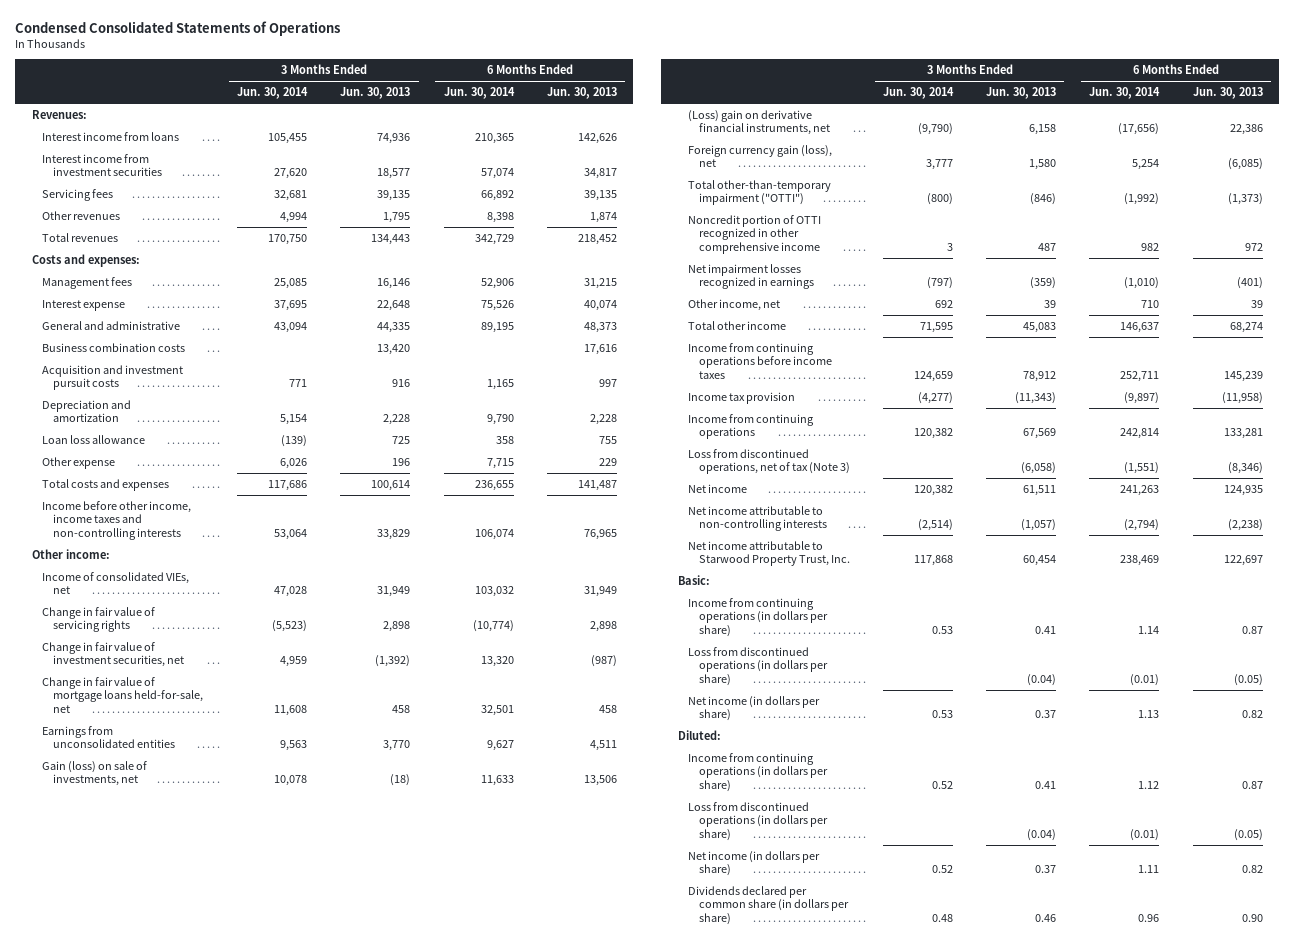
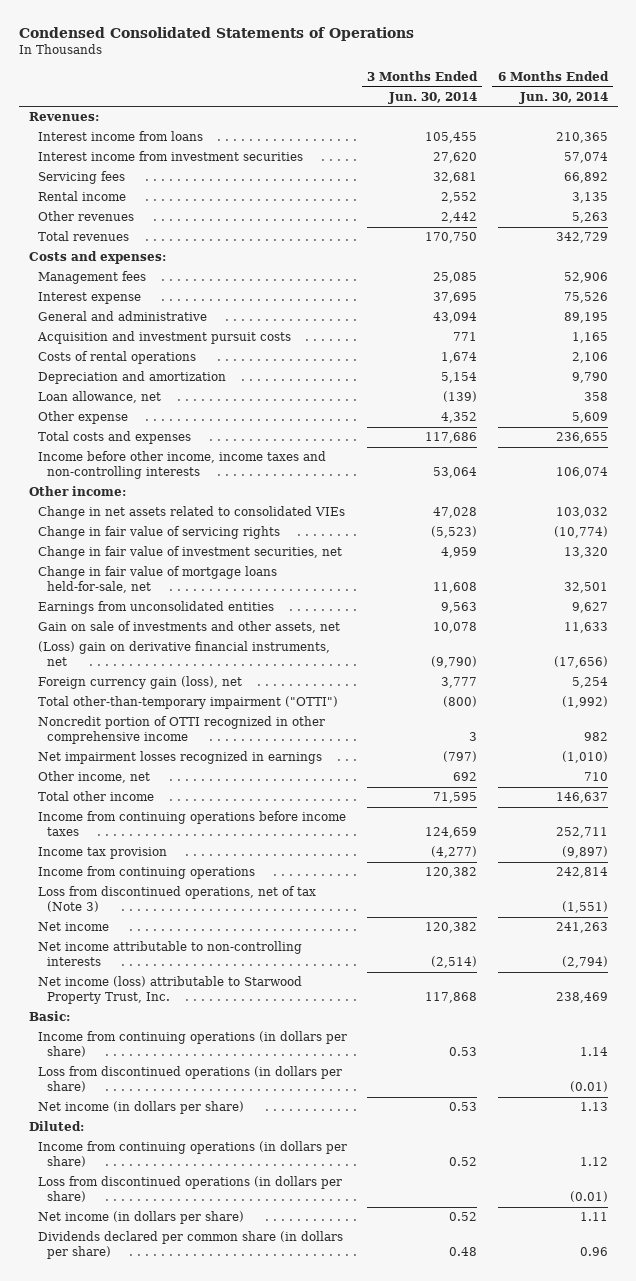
[340,87,411,100] Jun. 30, 2013 -> none
[546,87,617,100] Jun. 30, 2013 -> none
none -> [37,191,126,202] Rental income
[280,212,308,224] 4,994 -> [441,212,478,224] 2,442
[486,212,514,224] 8,398 -> [571,212,608,224] 5,263
[42,343,186,353] Business combination costs -> none
none -> [37,351,196,365] Costs of rental operations
[42,435,146,445] Loan loss allowance -> [37,391,161,404] Loan allowance, net
[280,458,308,470] 6,026 -> [441,412,478,424] 4,352
[486,458,514,470] 7,715 -> [571,412,608,424] 5,609
[42,572,190,595] Income of consolidated VIEs, net -> [37,506,345,520] Change in net assets related to consolidated VIEs
[42,761,148,787] Gain (loss) on sale of investments, net -> [37,621,340,634] Gain on sale of investments and other assets, net
[688,541,850,567] Net income attributable to Starwood Property Trust, Inc. -> [37,976,302,1005] Net income (loss) attributable to Starwood Property Trust, Inc.

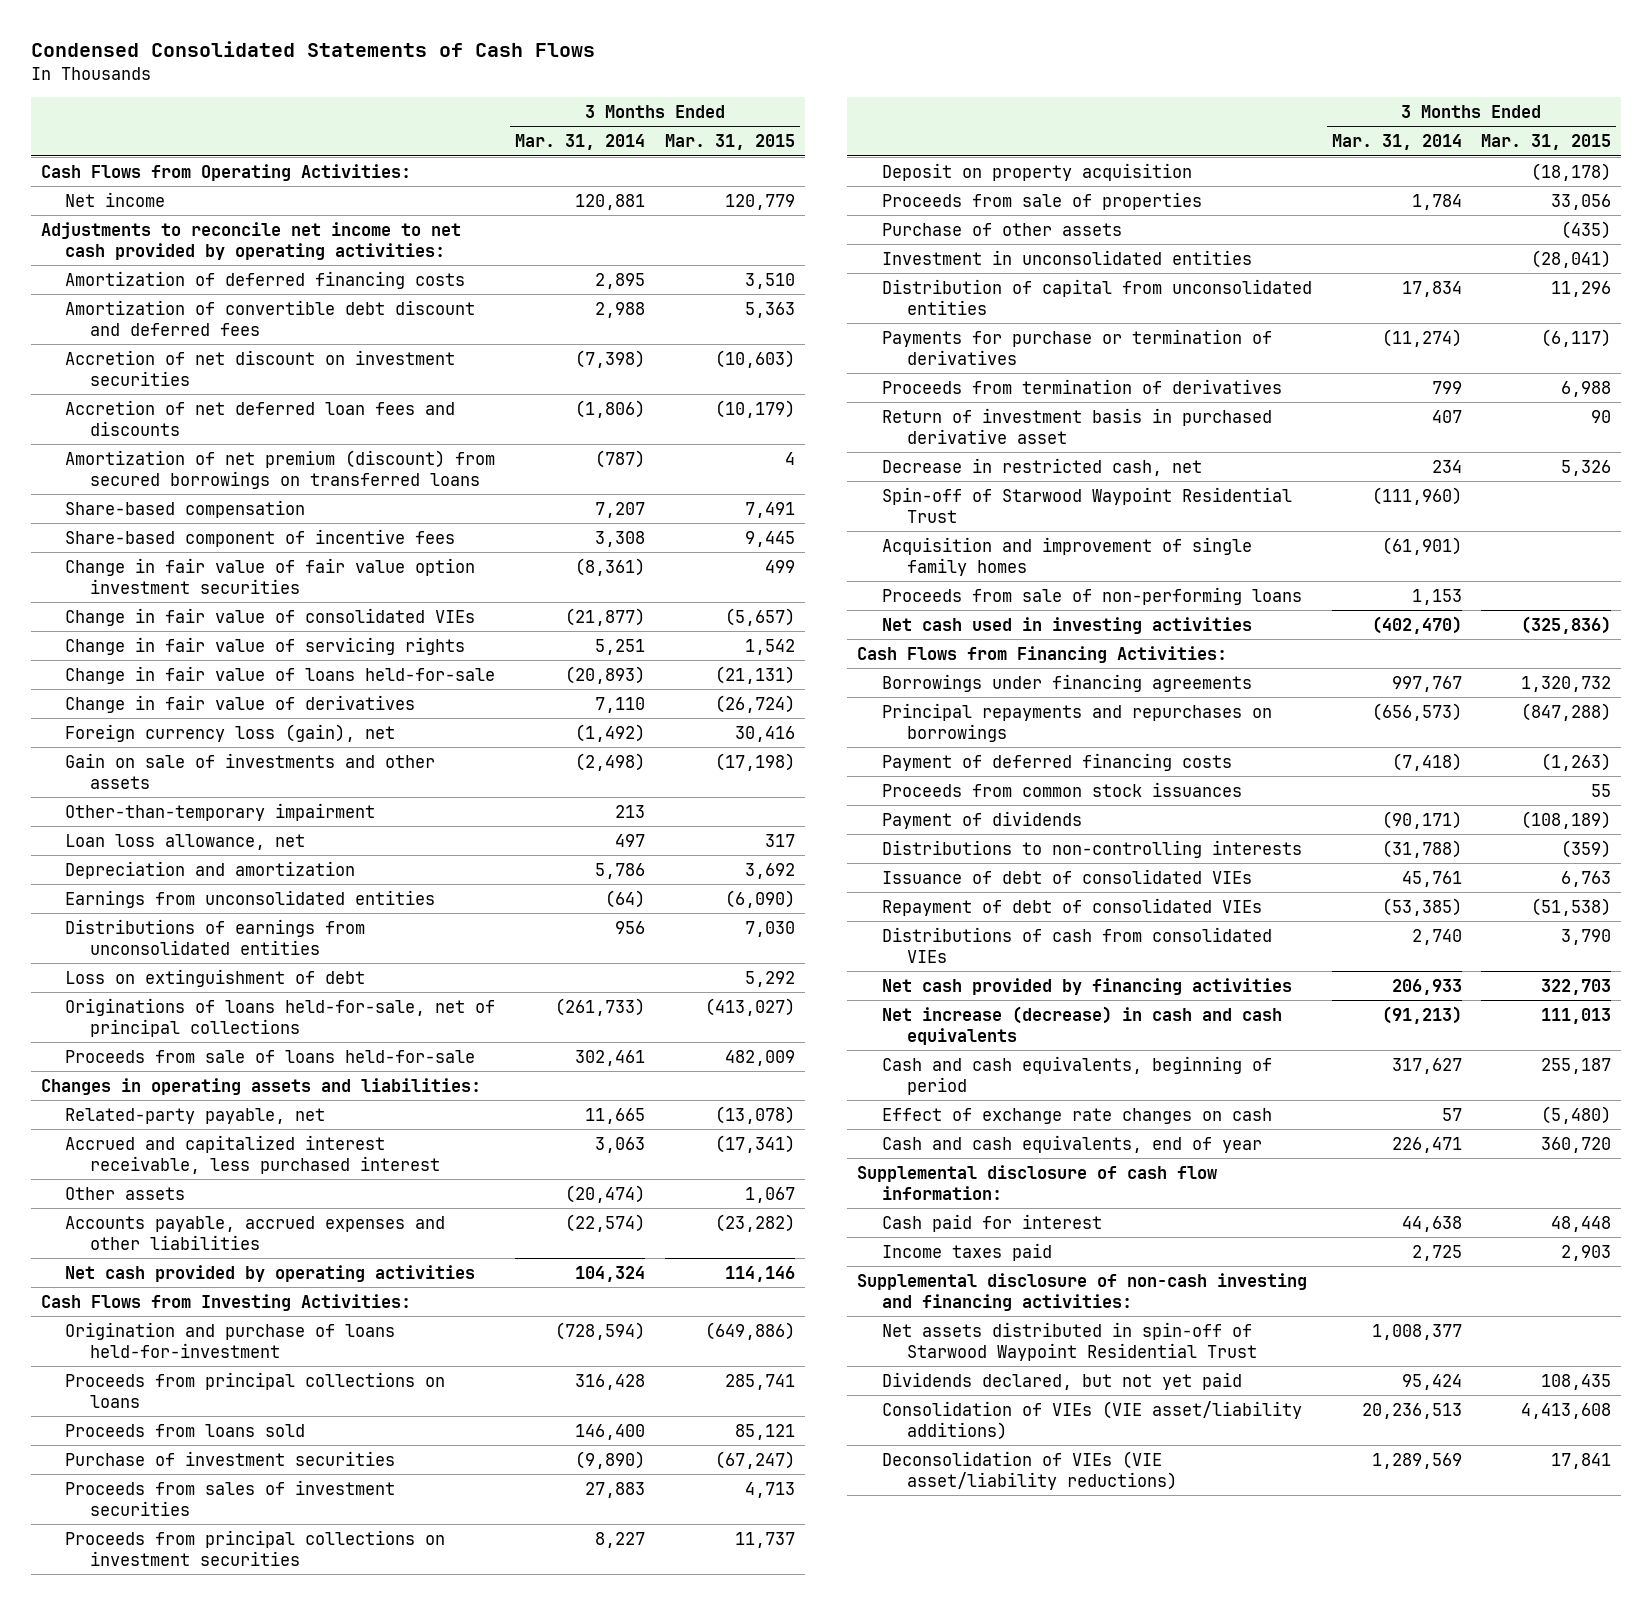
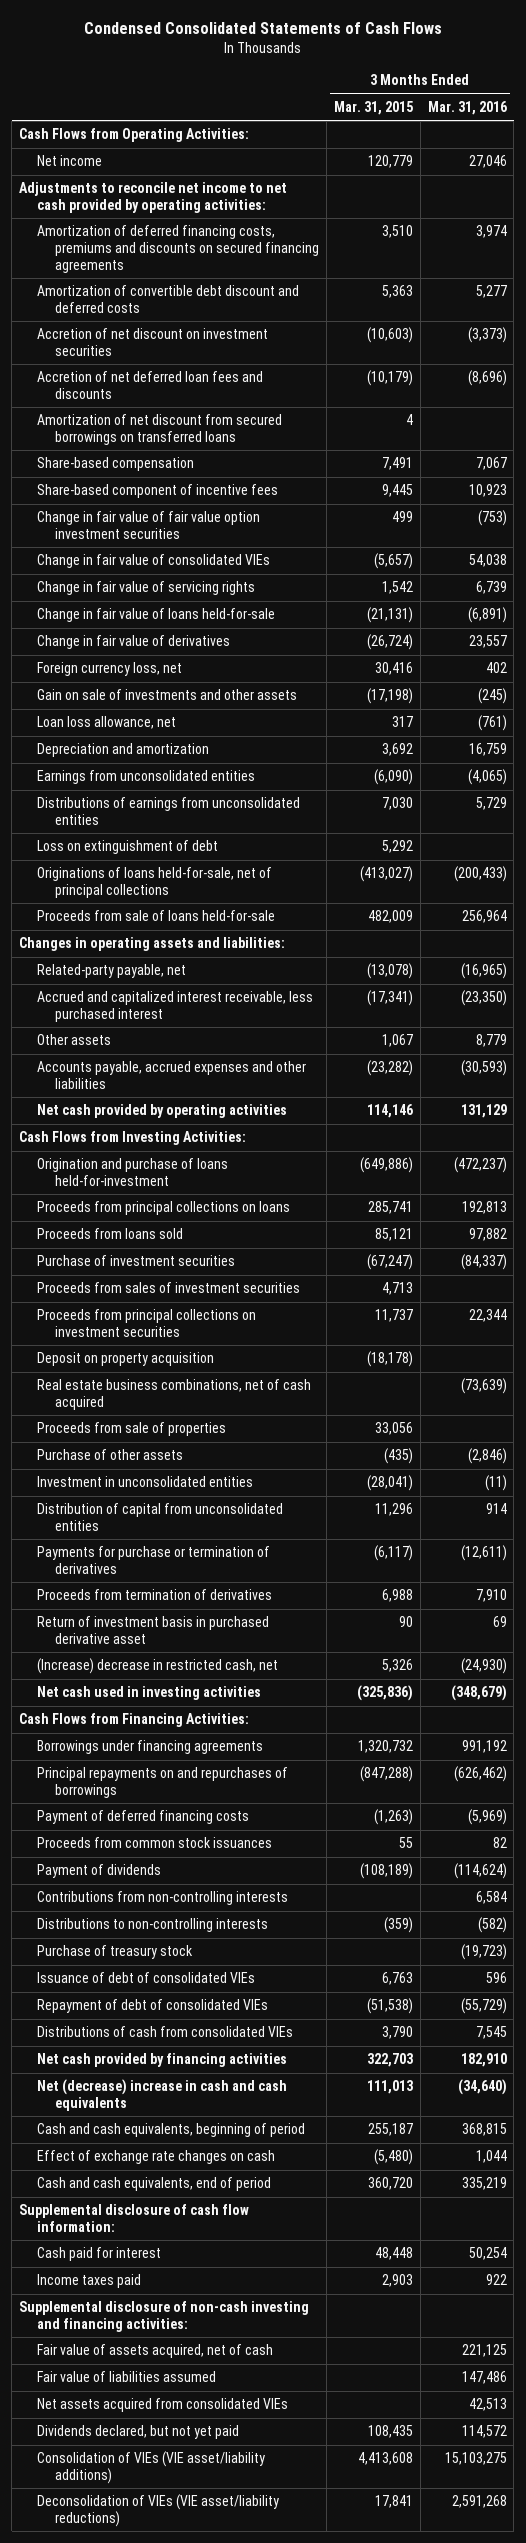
[515,134,646,151] Mar. 31, 2014 -> none
none -> [427,100,507,115] Mar. 31, 2016
[65,270,466,289] Amortization of deferred financing costs -> [37,225,320,273] Amortization of deferred financing costs, premiums and discounts on secured financing agreements
[65,299,476,336] Amortization of convertible debt discount and deferred fees -> [37,285,300,313] Amortization of convertible debt discount and deferred costs
[65,449,496,489] Amortization of net premium (discount) from secured borrowings on transferred loans -> [37,414,283,445] Amortization of net discount from secured borrowings on transferred loans
[65,723,396,742] Foreign currency loss (gain), net -> [37,662,183,677] Foreign currency loss, net
[65,802,376,821] Other-than-temporary impairment -> none
none -> [37,1379,312,1410] Real estate business combinations, net of cash acquired
[881,486,1292,523] Spin-off of Starwood Waypoint Residential Trust -> none
[881,536,1252,576] Acquisition and improvement of single family homes -> none
[881,586,1302,605] Proceeds from sale of non-performing loans -> none
[881,457,1202,476] Decrease in restricted cash, net -> [37,1658,279,1675] (Increase) decrease in restricted cash, net
[881,702,1272,742] Principal repayments and repurchases on borrowings -> [37,1767,289,1798] Principal repayments on and repurchases of borrowings
none -> [37,1891,289,1906] Contributions from non-controlling interests
none -> [37,1945,194,1960] Purchase of treasury stock
[881,1005,1282,1045] Net increase (decrease) in cash and cash equivalents -> [37,2079,288,2111] Net (decrease) increase in cash and cash equivalents
[881,1134,1262,1153] Cash and cash equivalents, end of year -> [37,2177,272,2192] Cash and cash equivalents, end of period
[881,1321,1257,1361] Net assets distributed in spin-off of Starwood Waypoint Residential Trust -> none
none -> [37,2344,274,2359] Fair value of assets acquired, net of cash
none -> [37,2371,217,2383] Fair value of liabilities assumed
none -> [37,2398,289,2413] Net assets acquired from consolidated VIEs

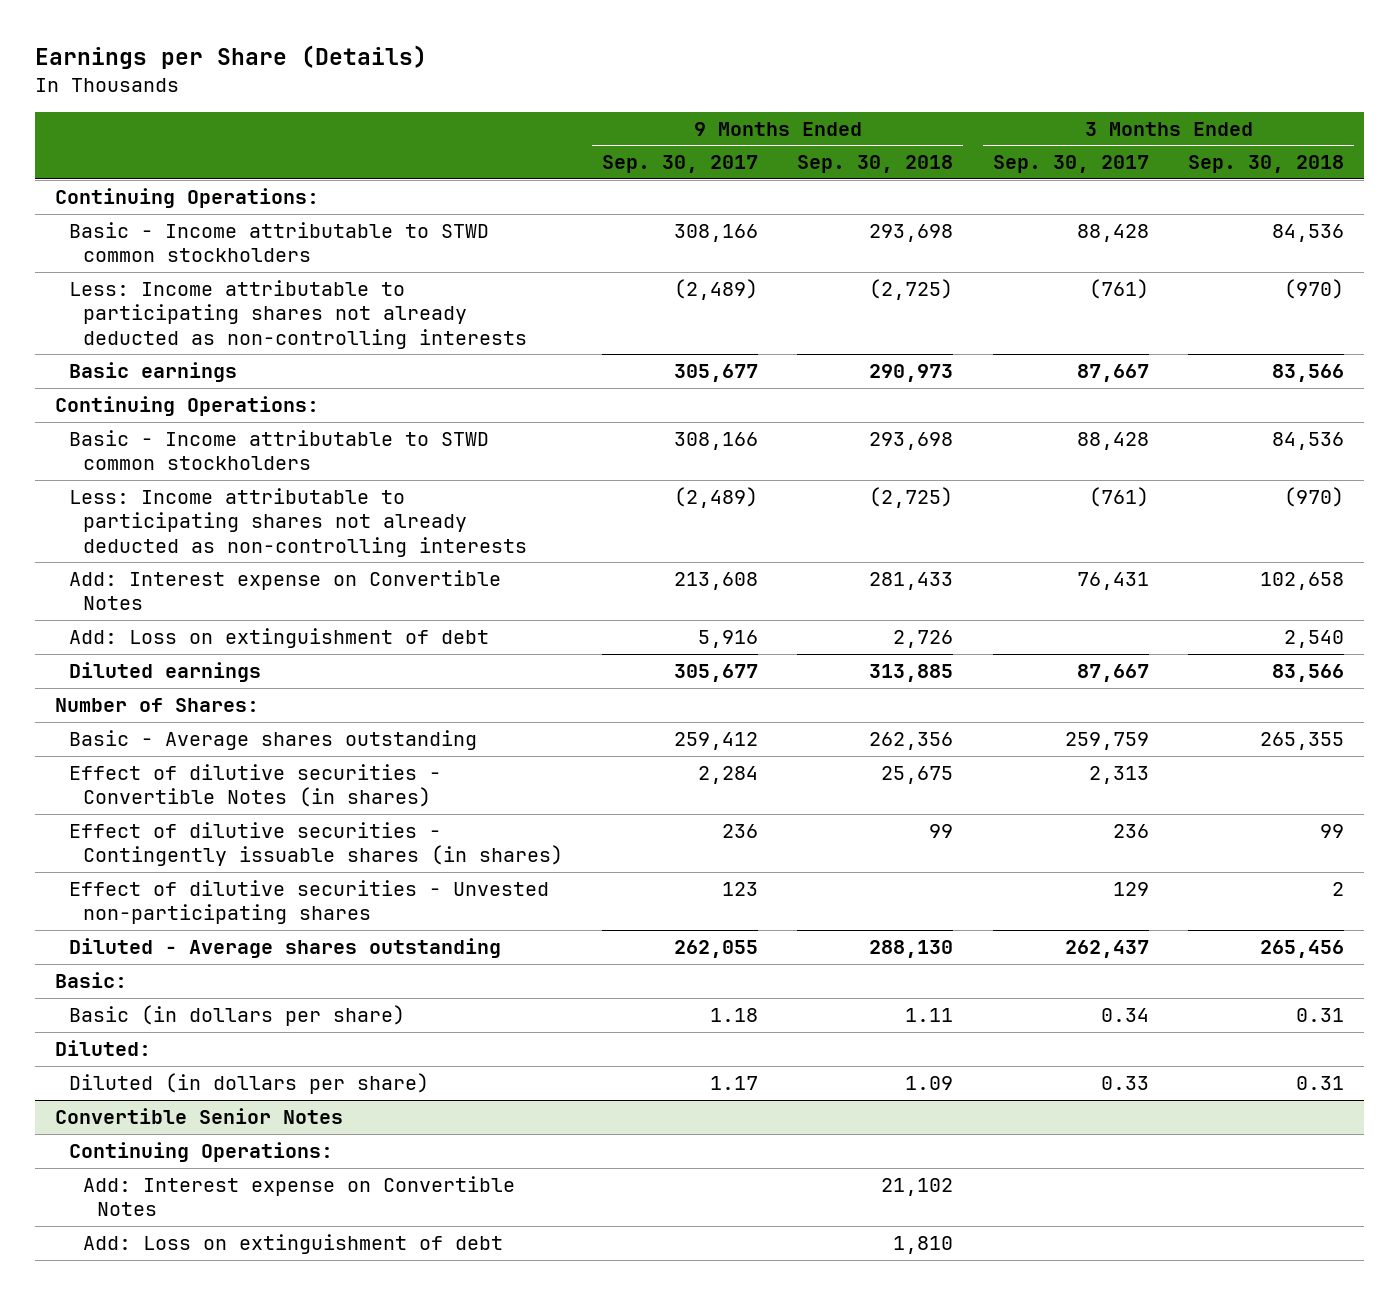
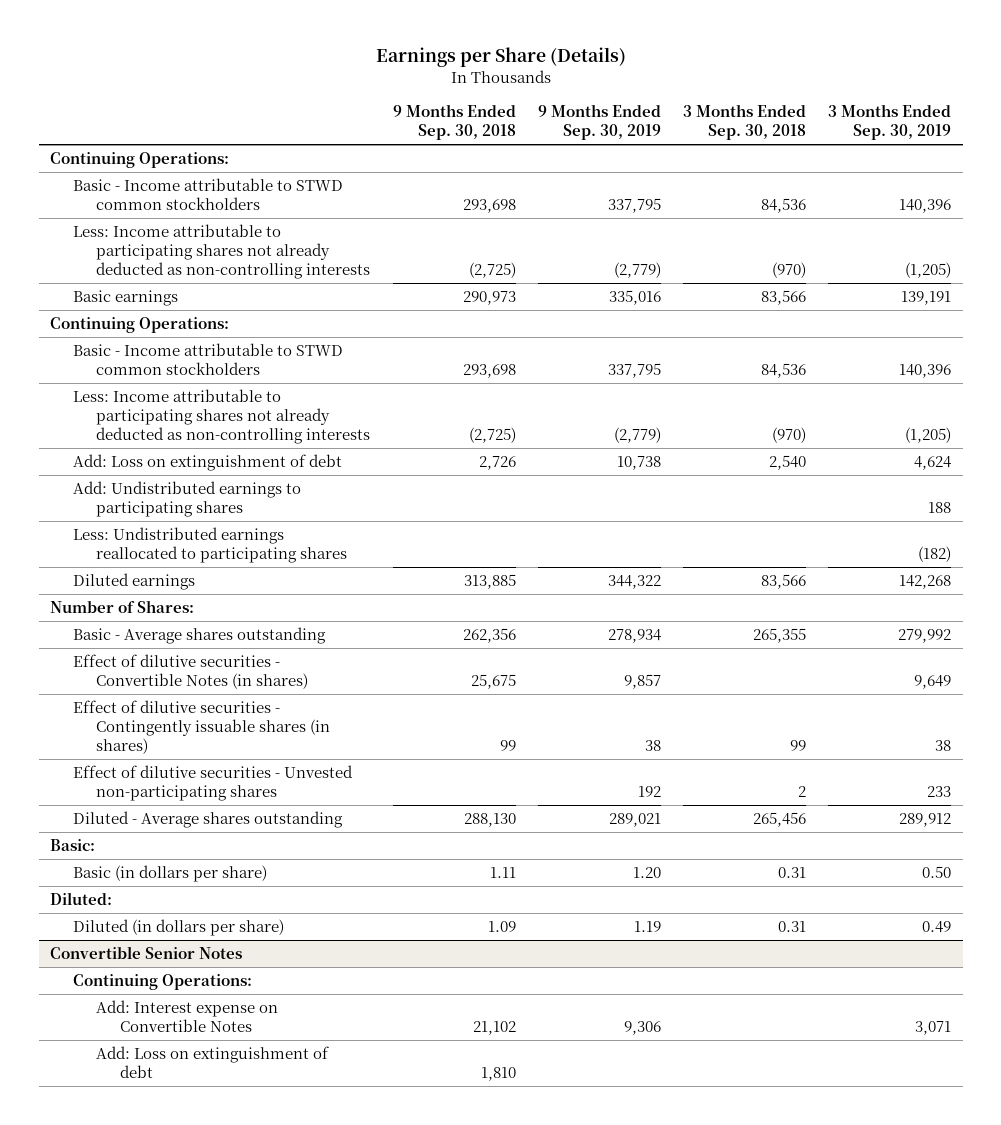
[601,155,758,174] Sep. 30, 2017 -> none
[992,155,1149,174] Sep. 30, 2017 -> none
none -> [537,104,661,141] 9 Months Ended Sep. 30, 2019
none -> [828,104,952,141] 3 Months Ended Sep. 30, 2019
[68,569,501,611] Add: Interest expense on Convertible Notes -> none
none -> [73,481,302,517] Add: Undistributed earnings to participating shares
none -> [73,527,348,563] Less: Undistributed earnings reallocated to participating shares

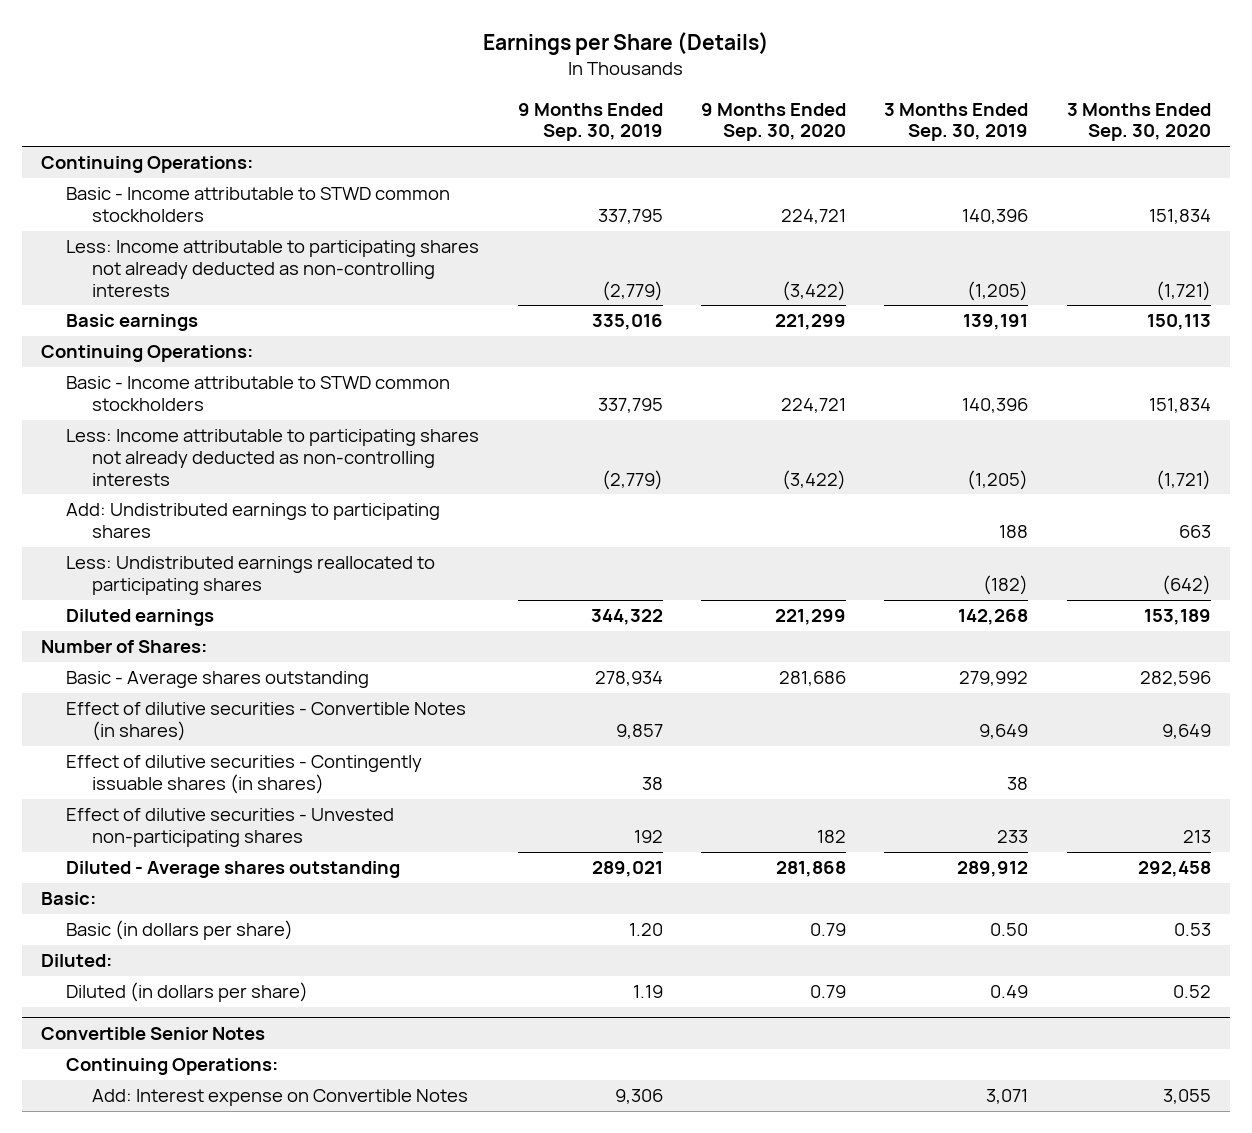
[392,104,516,141] 9 Months Ended Sep. 30, 2018 -> none
[683,104,807,141] 3 Months Ended Sep. 30, 2018 -> none
none -> [701,102,847,142] 9 Months Ended Sep. 30, 2020
none -> [1066,102,1211,142] 3 Months Ended Sep. 30, 2020
[73,454,343,472] Add: Loss on extinguishment of debt -> none
[96,1046,330,1078] Add: Loss on extinguishment of debt -> none

